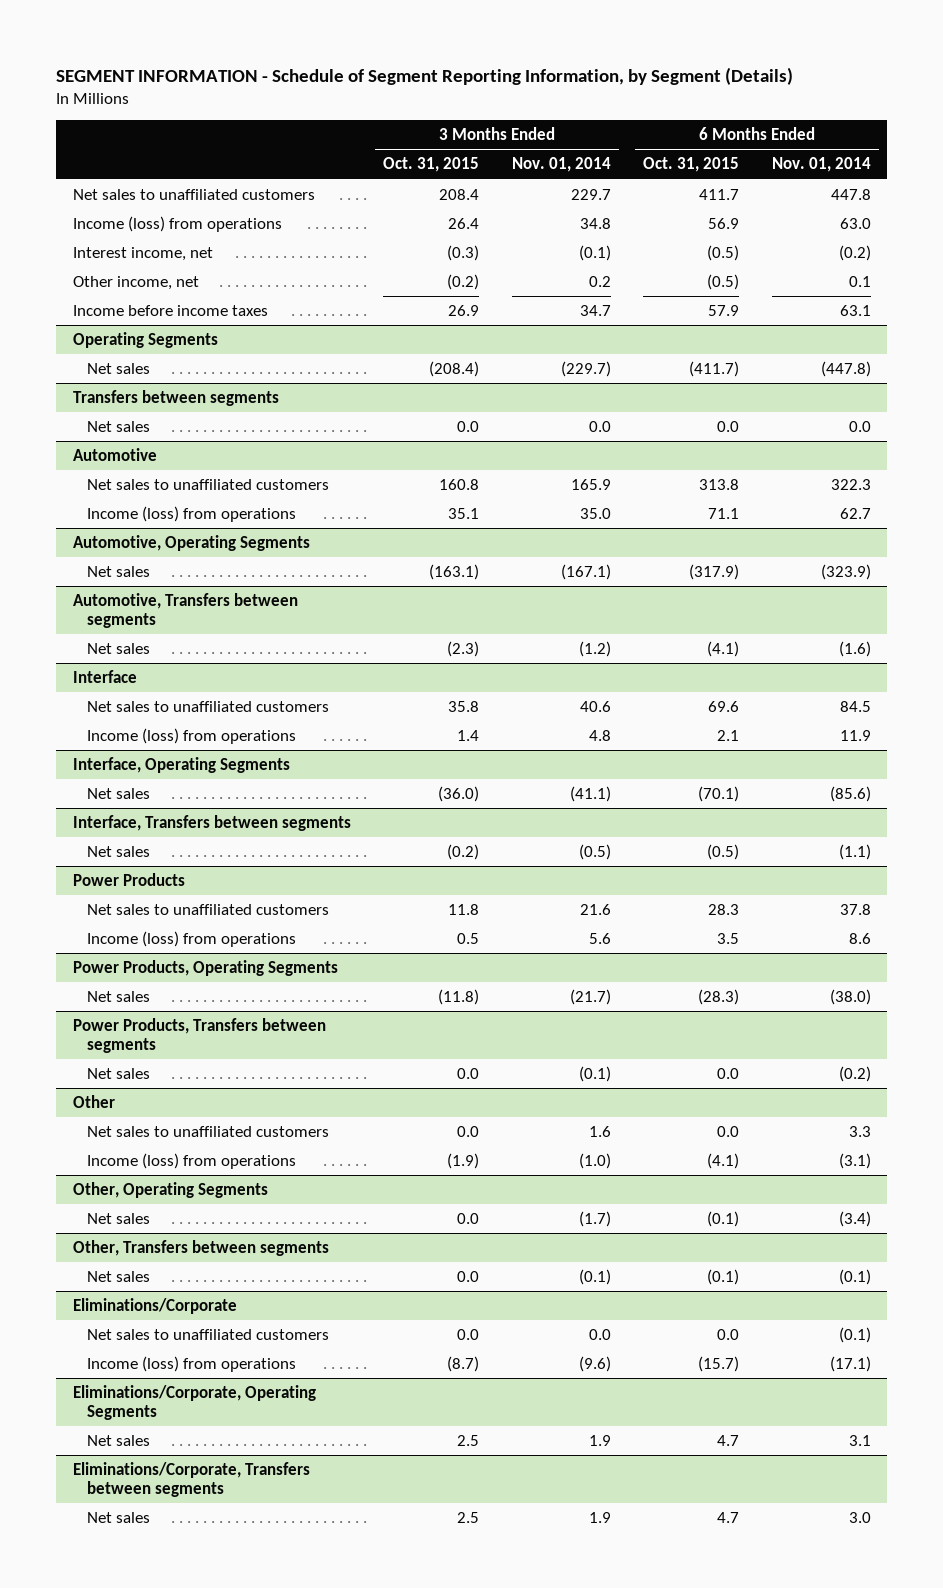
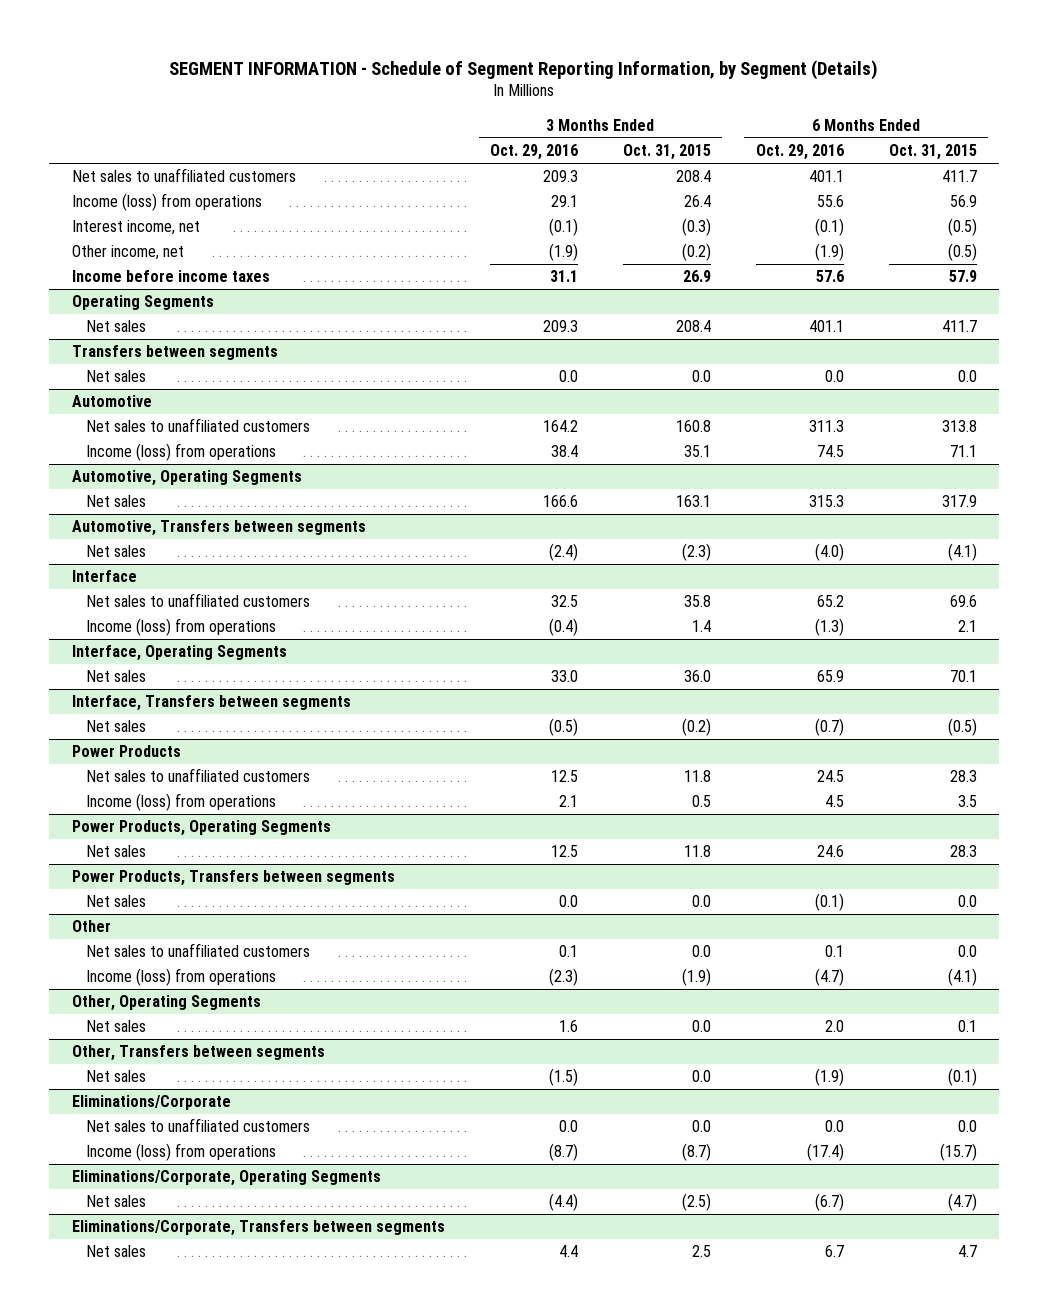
[511,157,611,173] Nov. 01, 2014 -> none
[771,157,871,173] Nov. 01, 2014 -> none
none -> [489,144,578,161] Oct. 29, 2016
none -> [755,144,844,161] Oct. 29, 2016
[429,360,480,377] (208.4) -> [675,320,711,333] 208.4
[689,360,740,377] (411.7) -> [941,320,977,333] 411.7
[429,563,480,580] (163.1) -> [675,495,711,508] 163.1
[689,563,740,580] (317.9) -> [941,495,977,508] 317.9
[438,785,480,802] (36.0) -> [683,670,711,683] 36.0
[698,785,740,802] (70.1) -> [949,670,977,683] 70.1
[438,988,480,1005] (11.8) -> [683,845,711,858] 11.8
[698,988,740,1005] (28.3) -> [949,845,977,858] 28.3
[707,1210,740,1227] (0.1) -> [957,1020,977,1033] 0.1
[457,1434,480,1446] 2.5 -> [681,1193,711,1212] (2.5)
[717,1434,740,1446] 4.7 -> [947,1193,977,1212] (4.7)

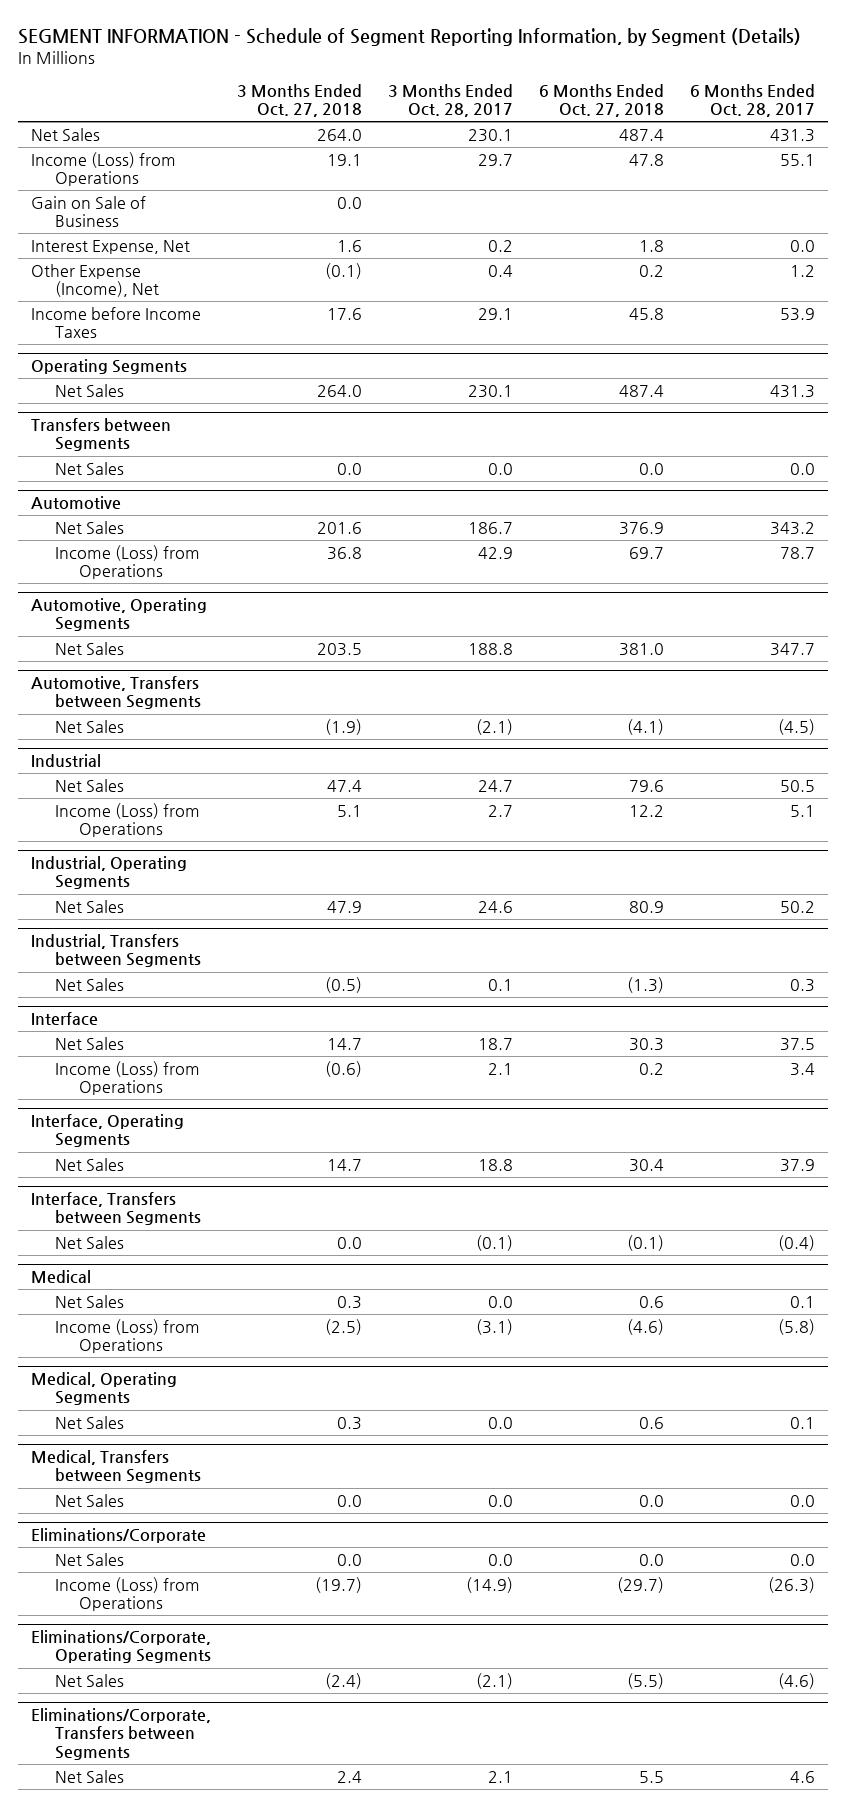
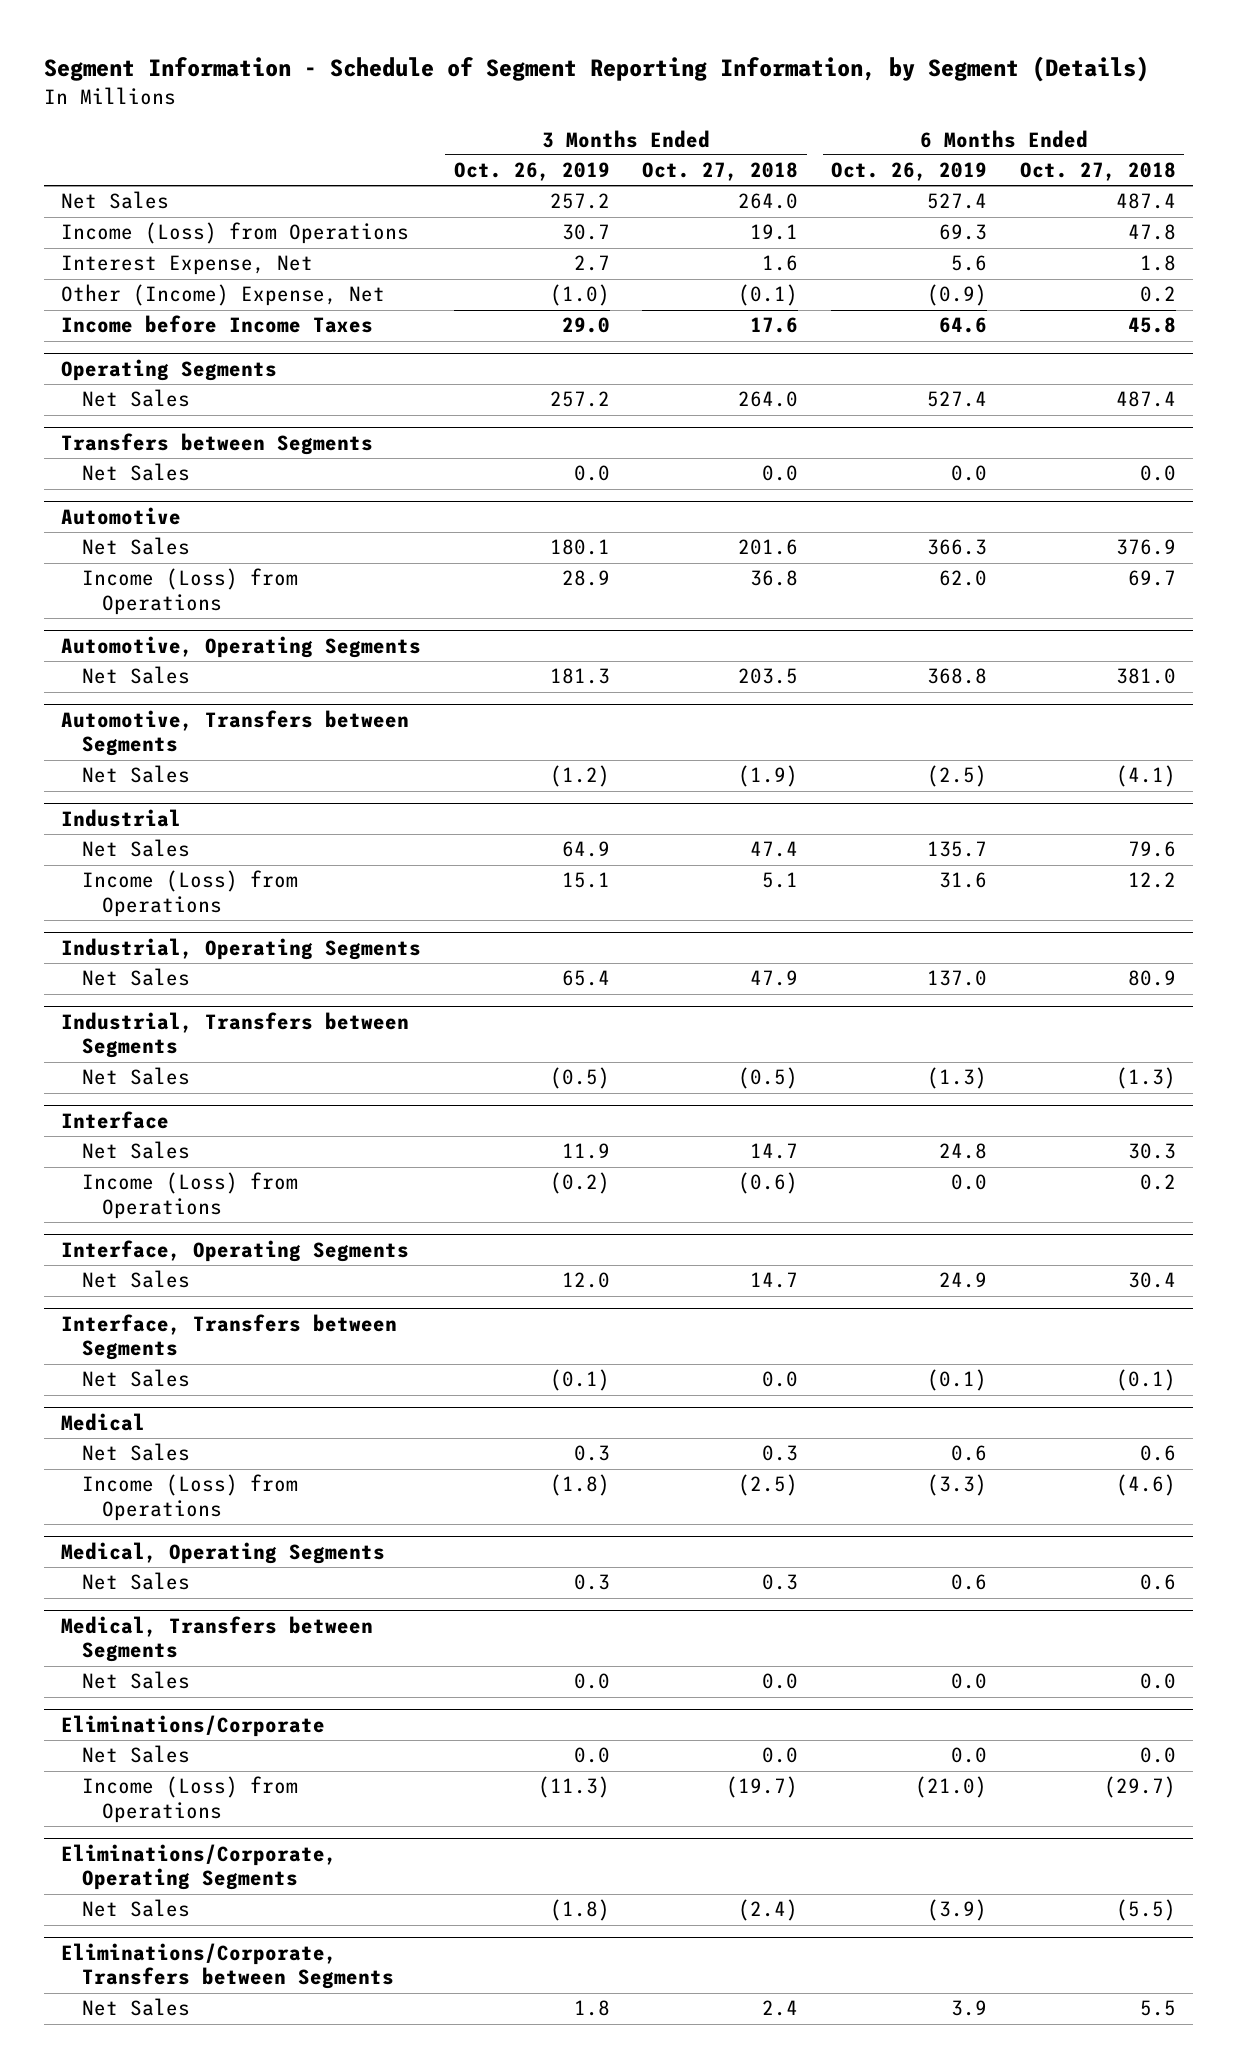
[18,28,802,47] SEGMENT INFORMATION - Schedule of Segment Reporting Information, by Segment (Details) -> [44,56,1150,83] Segment Information - Schedule of Segment Reporting Information, by Segment (Details)
[388,83,514,118] 3 Months Ended Oct. 28, 2017 -> none
[690,83,816,118] 6 Months Ended Oct. 28, 2017 -> none
none -> [453,162,610,182] Oct. 26, 2019
none -> [831,162,988,182] Oct. 26, 2019
[31,195,147,228] Gain on Sale of Business -> none
[31,263,159,298] Other Expense (Income), Net -> [60,284,385,307] Other (Income) Expense, Net

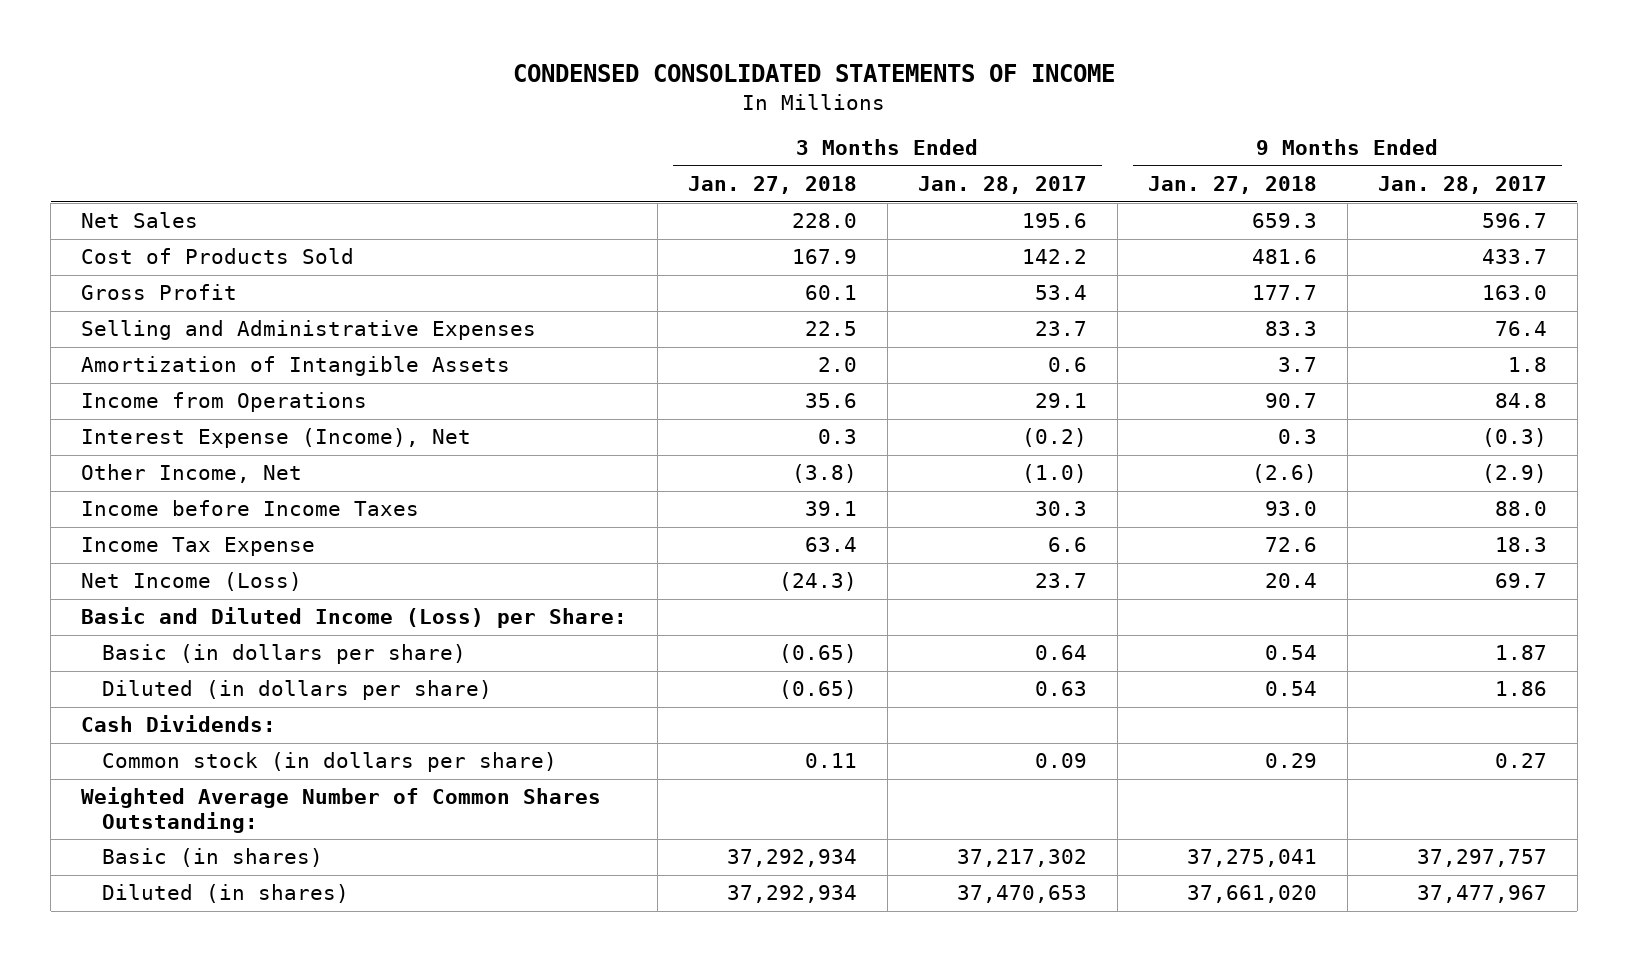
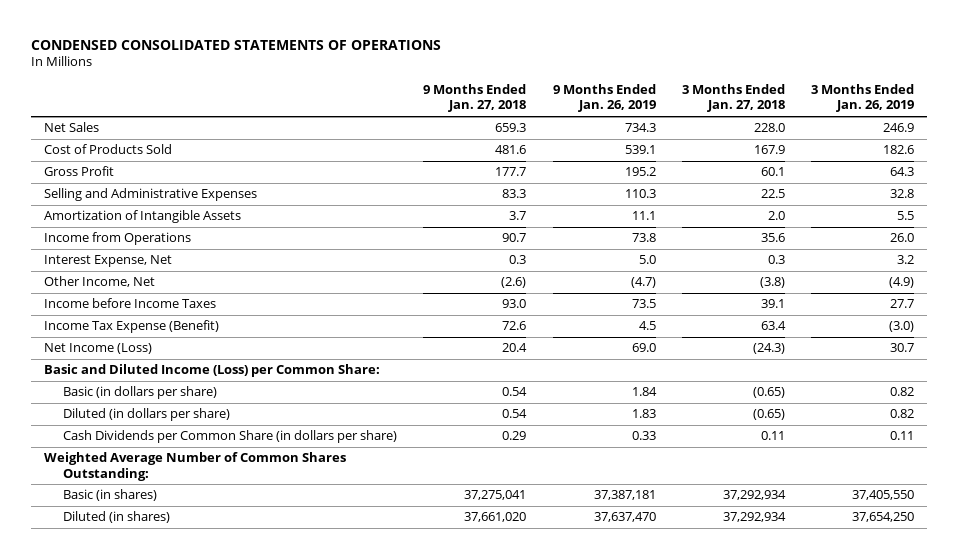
[512,64,1115,83] CONDENSED CONSOLIDATED STATEMENTS OF INCOME -> [30,39,441,50] CONDENSED CONSOLIDATED STATEMENTS OF OPERATIONS
[917,176,1087,195] Jan. 28, 2017 -> none
[1377,176,1547,195] Jan. 28, 2017 -> none
none -> [552,84,656,113] 9 Months Ended Jan. 26, 2019
none -> [811,84,915,113] 3 Months Ended Jan. 26, 2019
[81,428,472,449] Interest Expense (Income), Net -> [43,255,172,268] Interest Expense, Net
[81,537,316,557] Income Tax Expense -> [43,320,219,334] Income Tax Expense (Benefit)
[81,607,628,629] Basic and Diluted Income (Loss) per Share: -> [43,364,380,378] Basic and Diluted Income (Loss) per Common Share:
[81,715,277,733] Cash Dividends: -> none
[101,752,557,773] Common stock (in dollars per share) -> [63,430,398,444] Cash Dividends per Common Share (in dollars per share)

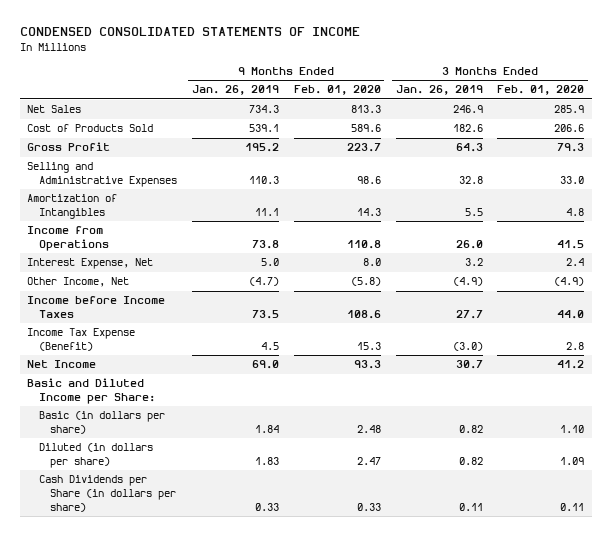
[30,39,441,50] CONDENSED CONSOLIDATED STATEMENTS OF OPERATIONS -> [19,27,360,37] CONDENSED CONSOLIDATED STATEMENTS OF INCOME
[423,84,527,113] 9 Months Ended Jan. 27, 2018 -> none
[681,84,785,113] 3 Months Ended Jan. 27, 2018 -> none
none -> [293,85,381,96] Feb. 01, 2020
none -> [497,85,585,96] Feb. 01, 2020
[43,210,241,224] Amortization of Intangible Assets -> [27,194,118,219] Amortization of Intangibles
[43,343,152,355] Net Income (Loss) -> [27,360,97,369] Net Income
[43,364,380,378] Basic and Diluted Income (Loss) per Common Share: -> [27,378,155,404] Basic and Diluted Income per Share:
[43,452,346,481] Weighted Average Number of Common Shares Outstanding: -> none
[63,489,158,502] Basic (in shares) -> none
[63,511,171,524] Diluted (in shares) -> none
[63,430,398,444] Cash Dividends per Common Share (in dollars per share) -> [38,475,176,512] Cash Dividends per Share (in dollars per share)

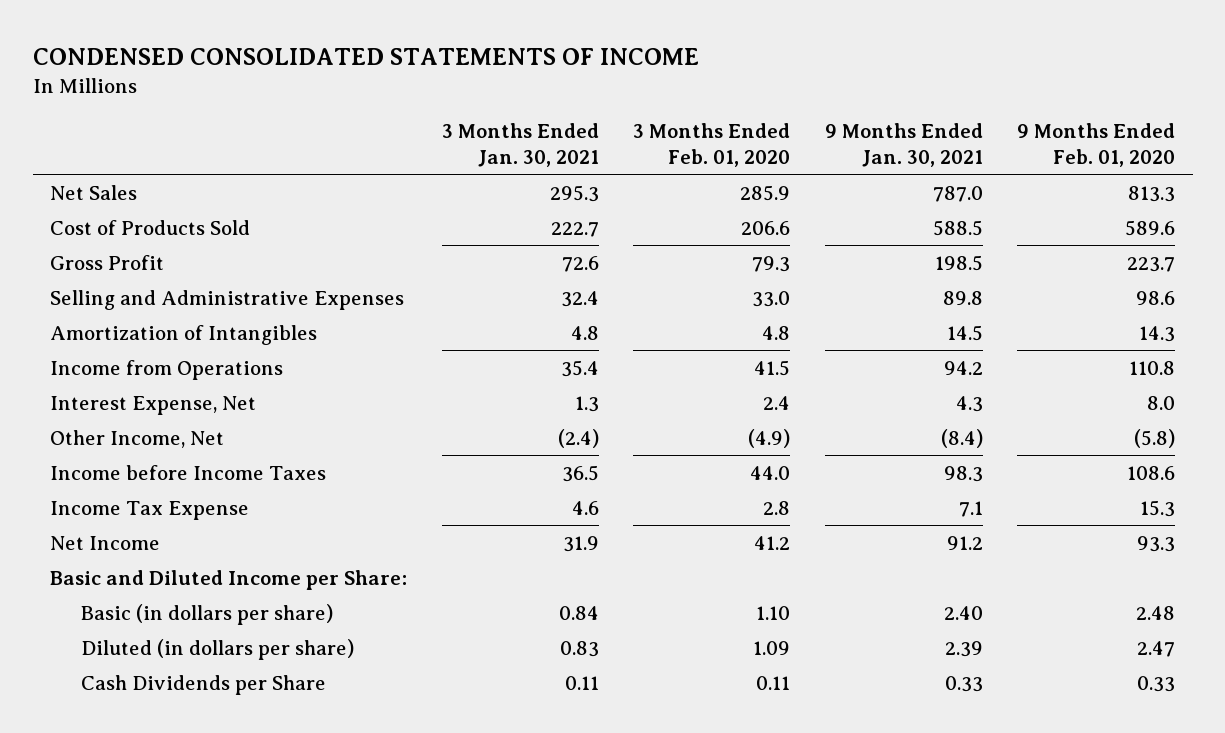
[191,85,279,96] Jan. 26, 2019 -> none
[395,85,483,96] Jan. 26, 2019 -> none
none -> [441,123,599,167] 3 Months Ended Jan. 30, 2021
none -> [824,123,983,167] 9 Months Ended Jan. 30, 2021
[27,328,136,351] Income Tax Expense (Benefit) -> [50,500,250,520] Income Tax Expense
[38,475,176,512] Cash Dividends per Share (in dollars per share) -> [80,674,326,695] Cash Dividends per Share

